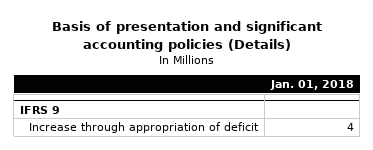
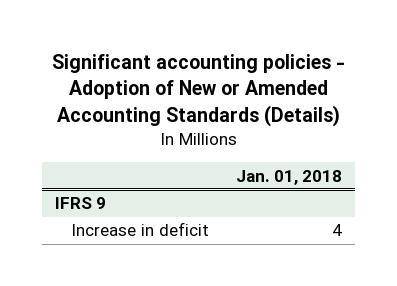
[51,21,322,52] Basis of presentation and significant accounting policies (Details) -> [51,53,345,127] Significant accounting policies - Adoption of New or Amended Accounting Standards (Details)
[29,122,260,134] Increase through appropriation of deficit -> [71,222,210,237] Increase in deficit

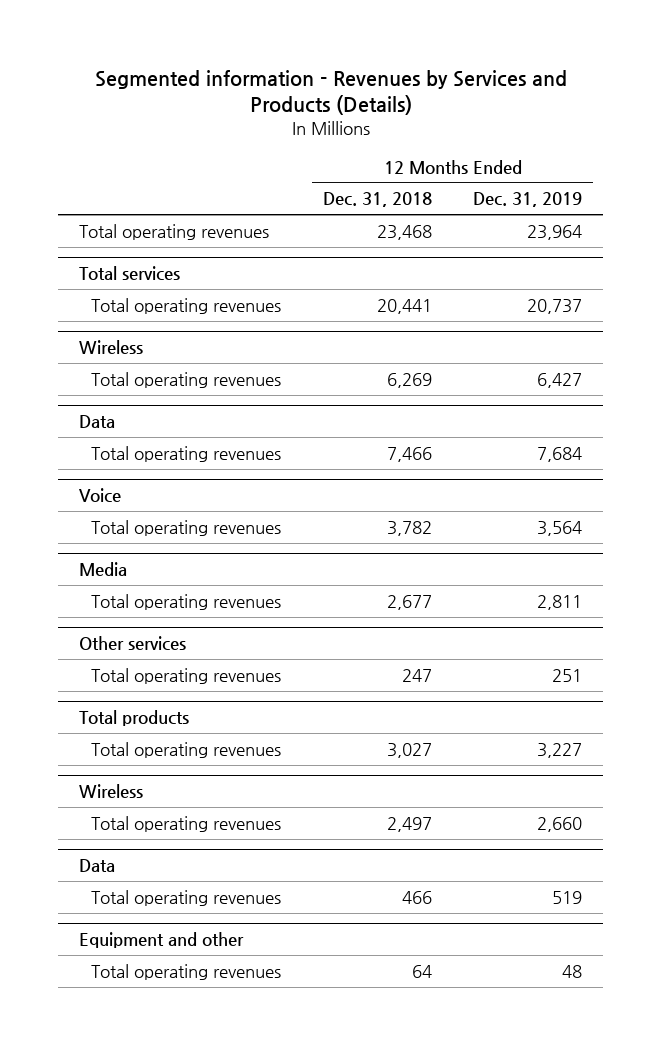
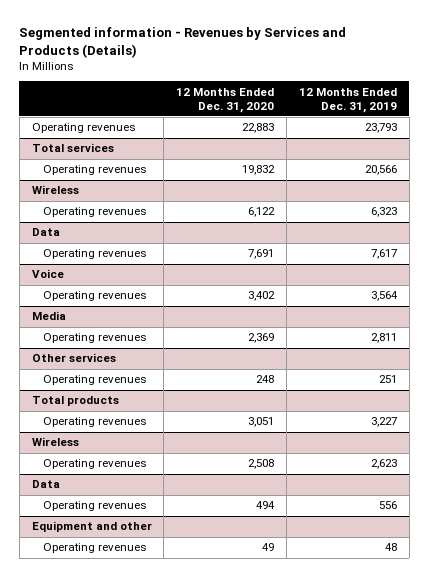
[322,192,432,208] Dec. 31, 2018 -> none
none -> [176,87,275,113] 12 Months Ended Dec. 31, 2020
[79,223,270,240] Total operating revenues -> [31,123,136,134] Operating revenues
[527,224,583,240] 23,964 -> [364,123,397,134] 23,793
[91,297,282,314] Total operating revenues -> [42,165,147,176] Operating revenues
[527,298,583,314] 20,737 -> [364,165,397,176] 20,566
[91,371,282,388] Total operating revenues -> [42,207,147,218] Operating revenues
[537,372,583,388] 6,427 -> [370,207,397,218] 6,323
[91,445,282,462] Total operating revenues -> [42,249,147,260] Operating revenues
[537,446,583,462] 7,684 -> [370,249,397,260] 7,617
[91,519,282,536] Total operating revenues -> [42,291,147,302] Operating revenues
[91,593,282,610] Total operating revenues -> [42,333,147,344] Operating revenues
[91,667,282,684] Total operating revenues -> [42,375,147,386] Operating revenues
[91,741,282,758] Total operating revenues -> [42,417,147,428] Operating revenues
[91,815,282,832] Total operating revenues -> [42,459,147,470] Operating revenues
[537,816,583,832] 2,660 -> [370,459,397,470] 2,623
[91,889,282,906] Total operating revenues -> [42,501,147,512] Operating revenues
[552,890,583,904] 519 -> [378,501,397,510] 556
[91,963,282,980] Total operating revenues -> [42,543,147,554] Operating revenues

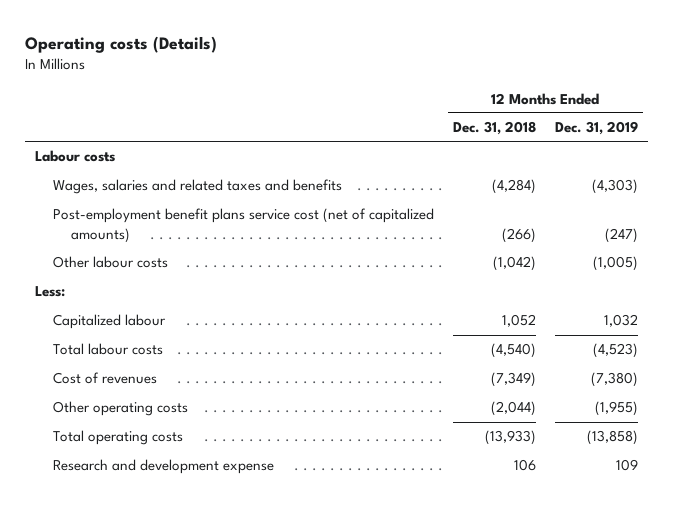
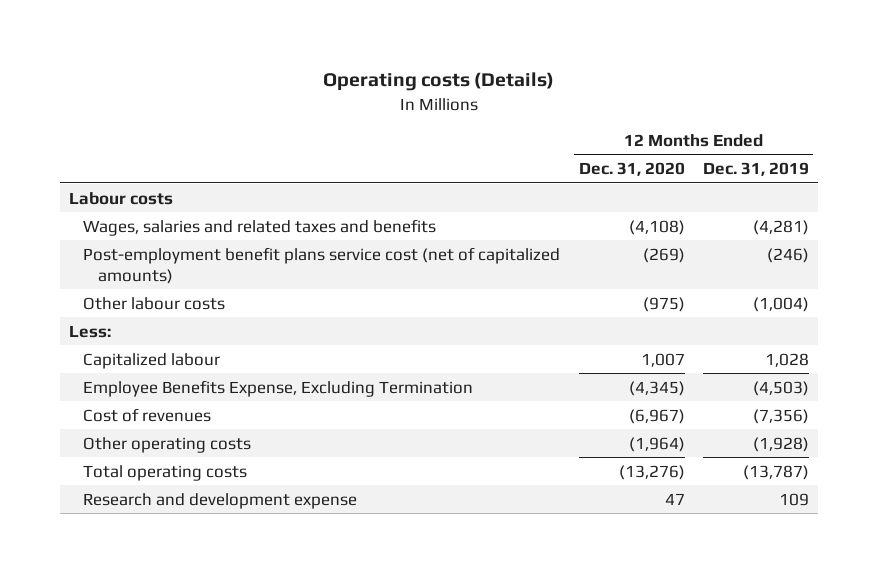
[452,121,536,136] Dec. 31, 2018 -> none
none -> [578,162,685,177] Dec. 31, 2020
[592,179,639,195] (4,303) -> [752,219,809,235] (4,281)
[605,228,639,244] (247) -> [766,247,809,263] (246)
[593,256,639,272] (1,005) -> [752,296,809,312] (1,004)
[52,343,163,356] Total labour costs -> none
[604,314,639,328] 1,032 -> [764,352,809,367] 1,028
none -> [83,379,474,397] Employee Benefits Expense, Excluding Termination
[591,372,639,388] (7,380) -> [752,408,809,424] (7,356)
[595,401,639,417] (1,955) -> [752,436,809,452] (1,928)
[587,430,639,446] (13,858) -> [742,464,809,480] (13,787)

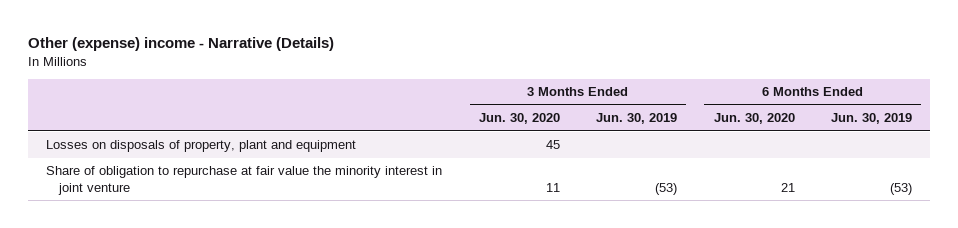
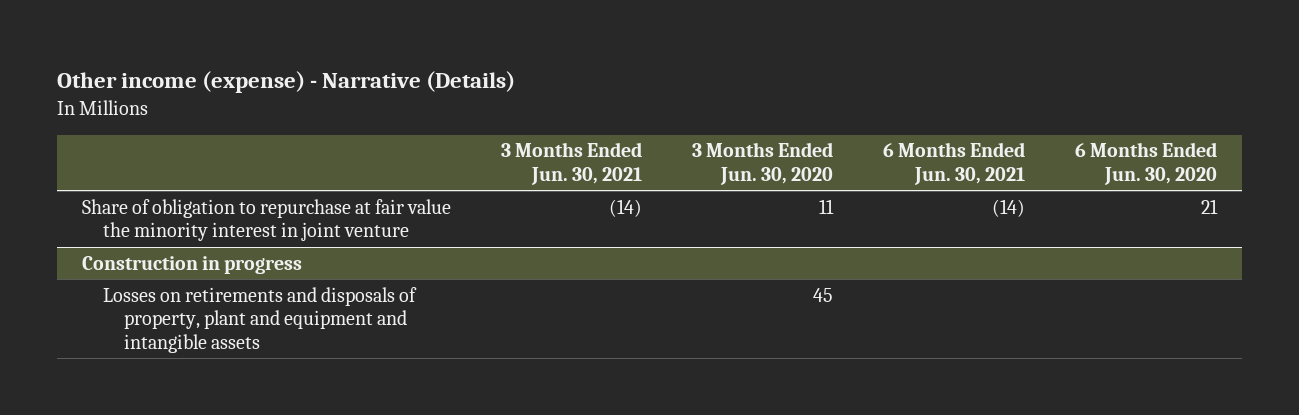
[28,37,335,52] Other (expense) income - Narrative (Details) -> [56,70,515,93] Other income (expense) - Narrative (Details)
[596,113,678,125] Jun. 30, 2019 -> none
[830,113,912,125] Jun. 30, 2019 -> none
none -> [500,142,642,185] 3 Months Ended Jun. 30, 2021
none -> [882,142,1025,185] 6 Months Ended Jun. 30, 2021
[46,140,357,153] Losses on disposals of property, plant and equipment -> none
none -> [81,255,302,274] Construction in progress
none -> [102,286,417,354] Losses on retirements and disposals of property, plant and equipment and intangible assets

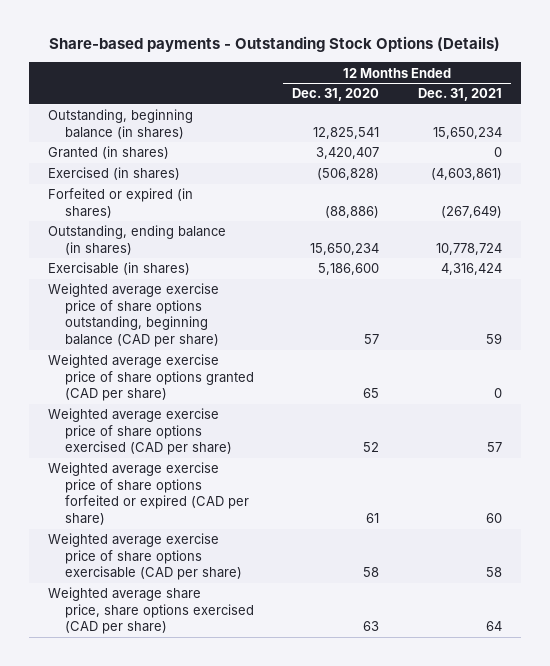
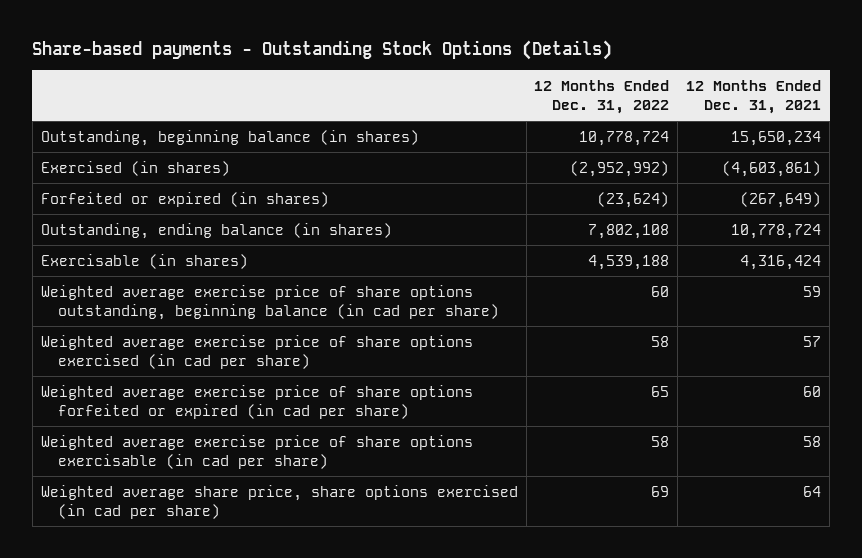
[292,88,380,102] Dec. 31, 2020 -> none
none -> [534,79,670,115] 12 Months Ended Dec. 31, 2022
[48,146,170,160] Granted (in shares) -> none
[48,354,254,402] Weighted average exercise price of share options granted (CAD per share) -> none
[48,283,220,348] Weighted average exercise price of share options outstanding, beginning balance (CAD per share) -> [40,284,499,320] Weighted average exercise price of share options outstanding, beginning balance (in cad per share)
[48,408,232,456] Weighted average exercise price of share options exercised (CAD per share) -> [40,334,473,369] Weighted average exercise price of share options exercised (in cad per share)
[48,462,249,526] Weighted average exercise price of share options forfeited or expired (CAD per share) -> [40,384,473,419] Weighted average exercise price of share options forfeited or expired (in cad per share)
[48,533,242,581] Weighted average exercise price of share options exercisable (CAD per share) -> [40,434,473,469] Weighted average exercise price of share options exercisable (in cad per share)
[48,587,254,635] Weighted average share price, share options exercised (CAD per share) -> [40,484,518,519] Weighted average share price, share options exercised (in cad per share)

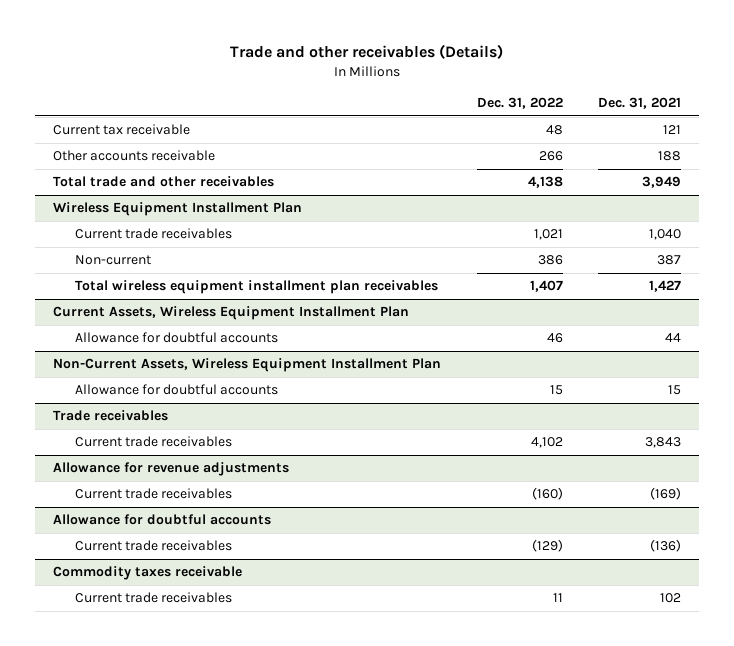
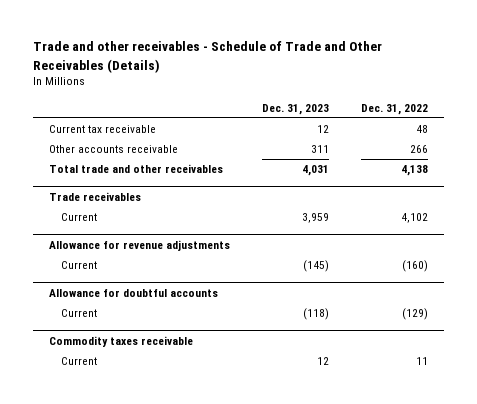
[230,43,504,59] Trade and other receivables (Details) -> [33,41,383,73] Trade and other receivables - Schedule of Trade and Other Receivables (Details)
[598,97,682,110] Dec. 31, 2021 -> none
none -> [261,103,329,115] Dec. 31, 2023
[52,202,302,217] Wireless Equipment Installment Plan -> none
[74,228,232,240] Current trade receivables -> none
[74,255,151,266] Non-current -> none
[74,280,438,295] Total wireless equipment installment plan receivables -> none
[52,306,409,321] Current Assets, Wireless Equipment Installment Plan -> none
[74,332,278,344] Allowance for doubtful accounts -> none
[52,358,441,373] Non-Current Assets, Wireless Equipment Installment Plan -> none
[74,384,278,396] Allowance for doubtful accounts -> none
[74,436,232,448] Current trade receivables -> [60,213,97,222] Current
[74,488,232,500] Current trade receivables -> [60,261,97,270] Current
[74,540,232,552] Current trade receivables -> [60,309,97,318] Current
[74,592,232,604] Current trade receivables -> [60,357,97,366] Current

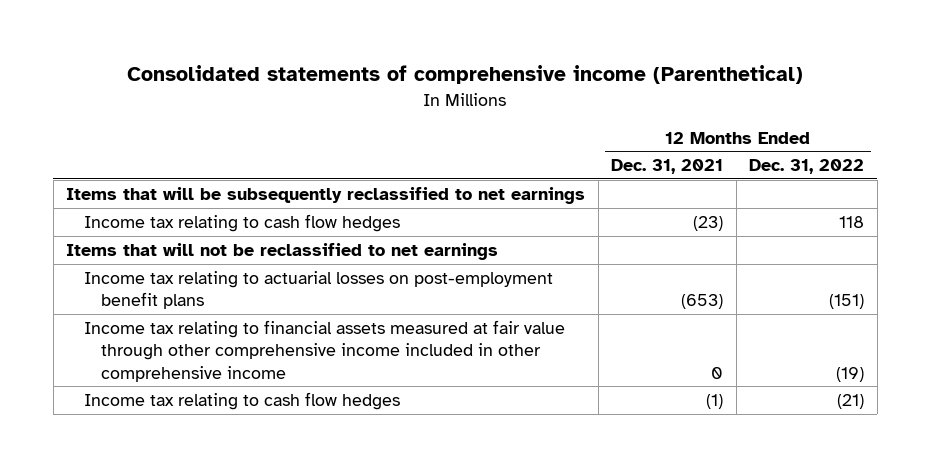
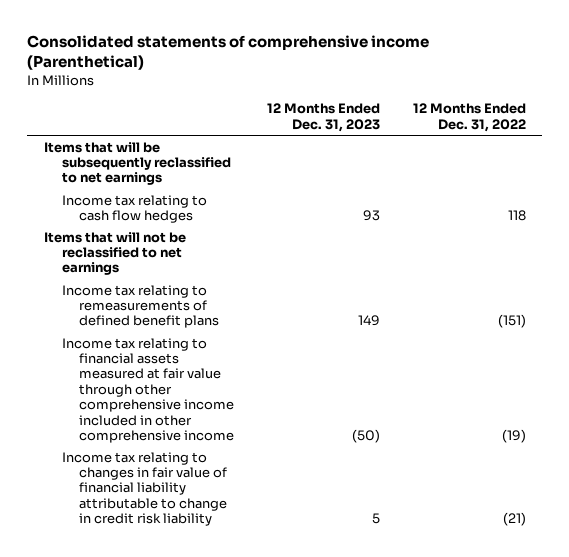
[611,159,724,175] Dec. 31, 2021 -> none
none -> [267,103,381,132] 12 Months Ended Dec. 31, 2023
[83,270,553,310] Income tax relating to actuarial losses on post-employment benefit plans -> [61,284,220,329] Income tax relating to remeasurements of defined benefit plans
[83,391,400,410] Income tax relating to cash flow hedges -> [61,451,228,527] Income tax relating to changes in fair value of financial liability attributable to change in credit risk liability

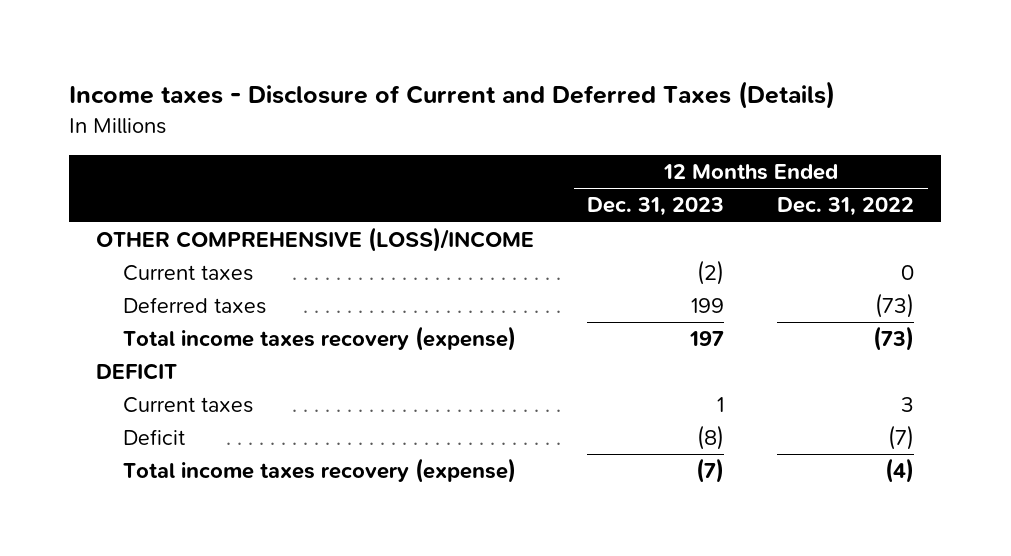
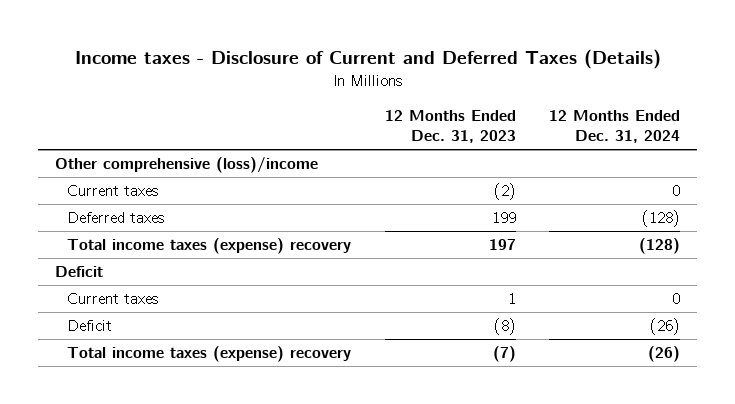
[777,197,915,217] Dec. 31, 2022 -> none
none -> [549,110,681,144] 12 Months Ended Dec. 31, 2024
[96,227,535,253] OTHER COMPREHENSIVE (LOSS)/INCOME -> [55,157,319,174] Other comprehensive (loss)/income
[122,326,516,352] Total income taxes recovery (expense) -> [67,238,352,255] Total income taxes (expense) recovery
[96,363,178,381] DEFICIT -> [55,266,104,278] Deficit
[122,458,516,484] Total income taxes recovery (expense) -> [67,346,352,363] Total income taxes (expense) recovery

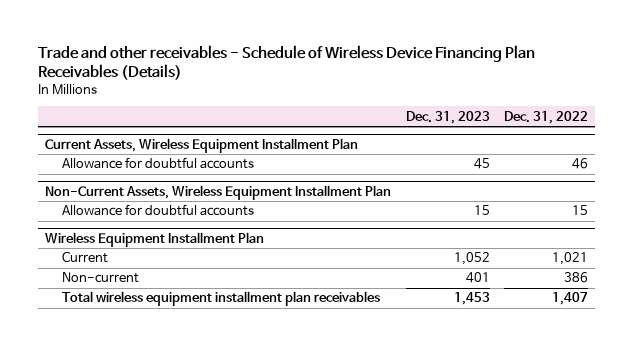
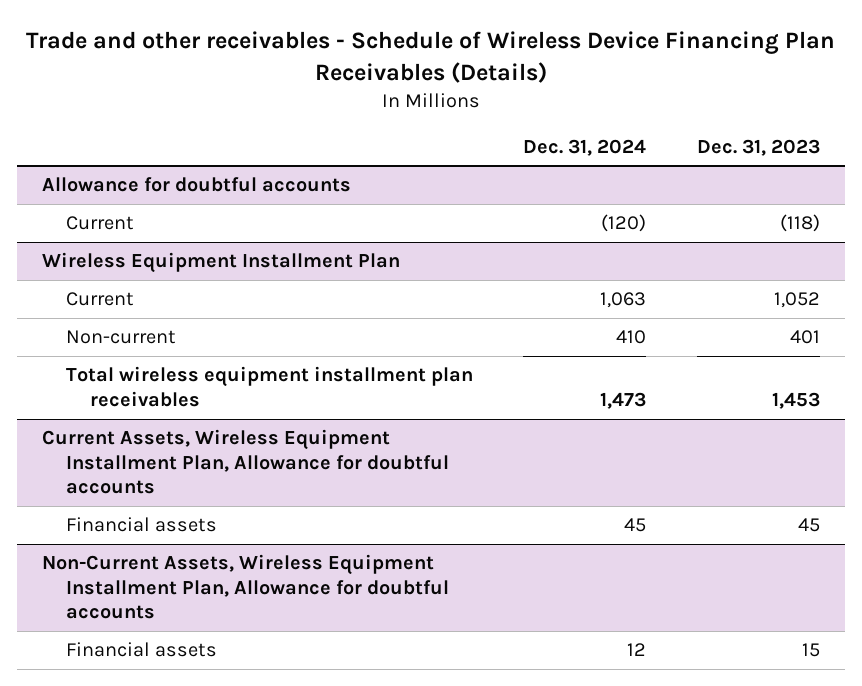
[503,110,588,124] Dec. 31, 2022 -> none
none -> [523,138,647,156] Dec. 31, 2024
[45,137,359,153] Current Assets, Wireless Equipment Installment Plan -> none
[62,157,255,170] Allowance for doubtful accounts -> none
[45,184,392,200] Non-Current Assets, Wireless Equipment Installment Plan -> none
[62,204,255,217] Allowance for doubtful accounts -> none
none -> [42,177,352,193] Allowance for doubtful accounts
none -> [66,216,135,231] Current
none -> [42,429,450,495] Current Assets, Wireless Equipment Installment Plan, Allowance for doubtful accounts
none -> [66,517,218,533] Financial assets
none -> [42,554,450,620] Non-Current Assets, Wireless Equipment Installment Plan, Allowance for doubtful accounts
none -> [66,642,218,658] Financial assets

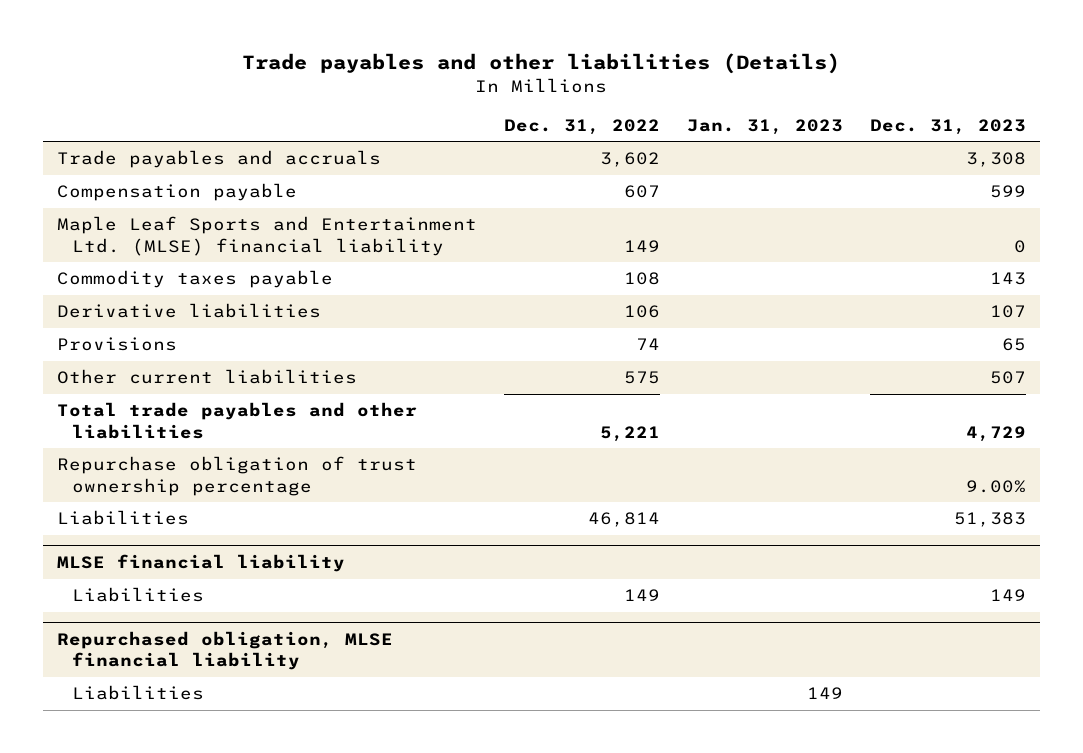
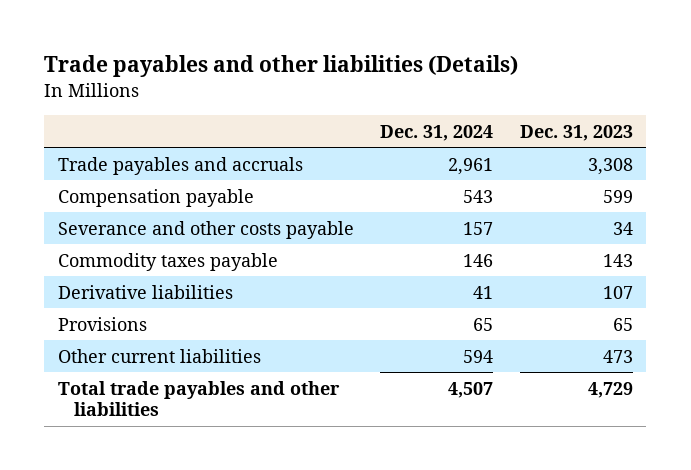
[503,118,660,135] Dec. 31, 2022 -> none
[686,118,843,135] Jan. 31, 2023 -> none
none -> [380,124,494,141] Dec. 31, 2024
[56,216,477,256] Maple Leaf Sports and Entertainment Ltd. (MLSE) financial liability -> none
none -> [57,220,354,239] Severance and other costs payable
[990,371,1027,385] 507 -> [602,349,633,363] 473
[56,456,417,496] Repurchase obligation of trust ownership percentage -> none
[56,510,189,526] Liabilities -> none
[56,553,345,572] MLSE financial liability -> none
[71,587,204,603] Liabilities -> none
[56,630,393,671] Repurchased obligation, MLSE financial liability -> none
[71,685,204,701] Liabilities -> none

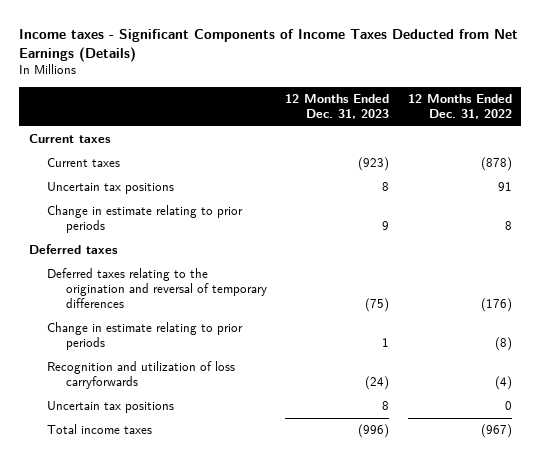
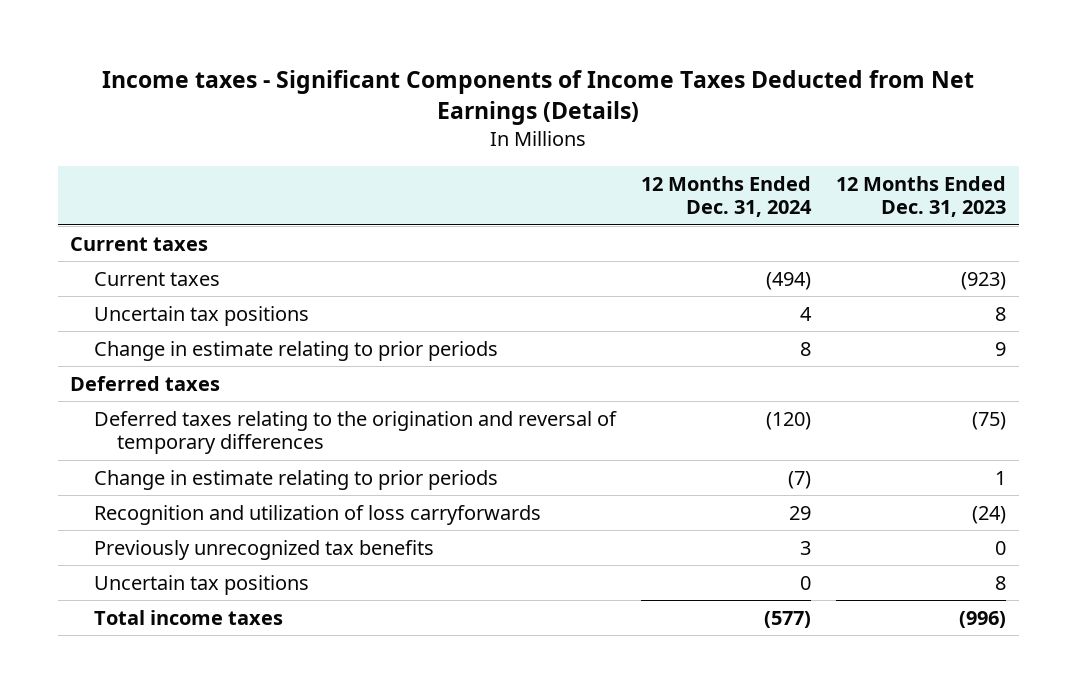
[407,94,512,120] 12 Months Ended Dec. 31, 2022 -> none
none -> [641,175,813,218] 12 Months Ended Dec. 31, 2024
none -> [93,539,434,560] Previously unrecognized tax benefits

